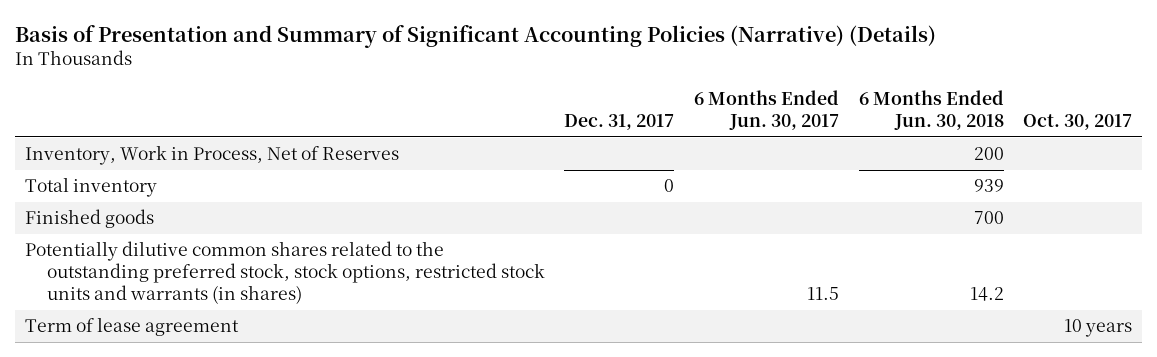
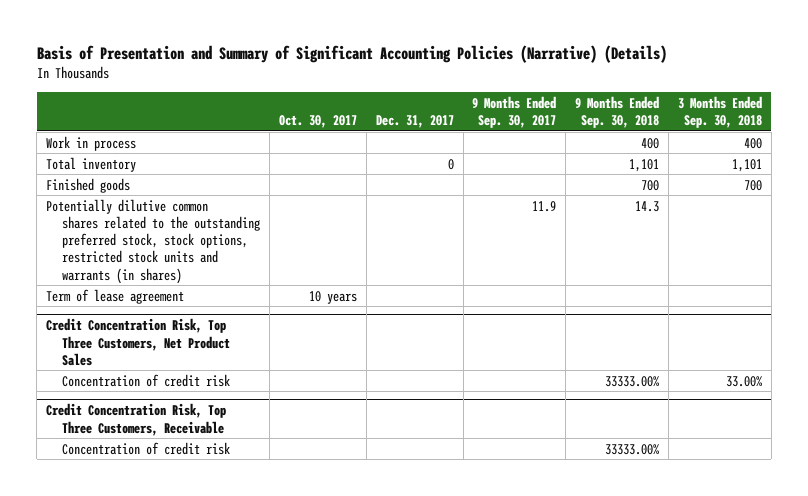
[693,89,839,130] 6 Months Ended Jun. 30, 2017 -> none
[858,89,1004,130] 6 Months Ended Jun. 30, 2018 -> none
none -> [472,95,557,129] 9 Months Ended Sep. 30, 2017
none -> [575,95,660,129] 9 Months Ended Sep. 30, 2018
none -> [677,95,762,129] 3 Months Ended Sep. 30, 2018
[24,145,399,166] Inventory, Work in Process, Net of Reserves -> [46,135,137,151] Work in process
none -> [46,318,231,366] Credit Concentration Risk, Top Three Customers, Net Product Sales
none -> [62,373,231,387] Concentration of credit risk
none -> [46,403,227,436] Credit Concentration Risk, Top Three Customers, Receivable
none -> [62,441,231,455] Concentration of credit risk

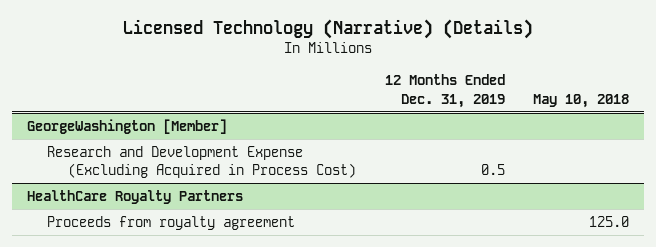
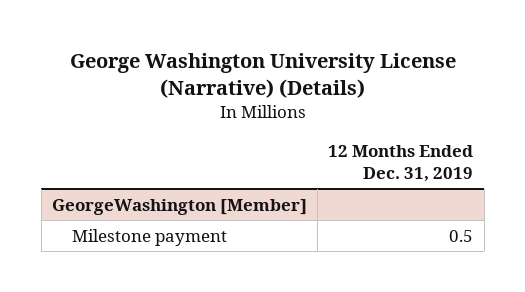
[122,19,533,40] Licensed Technology (Narrative) (Details) -> [69,52,456,98] George Washington University License (Narrative) (Details)
[533,93,630,108] May 10, 2018 -> none
[26,189,243,204] HealthCare Royalty Partners -> none
[47,215,296,230] Proceeds from royalty agreement -> none
[47,145,357,179] Research and Development Expense (Excluding Acquired in Process Cost) -> [72,228,228,246] Milestone payment

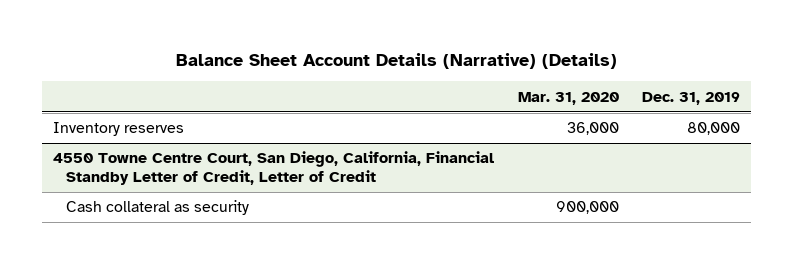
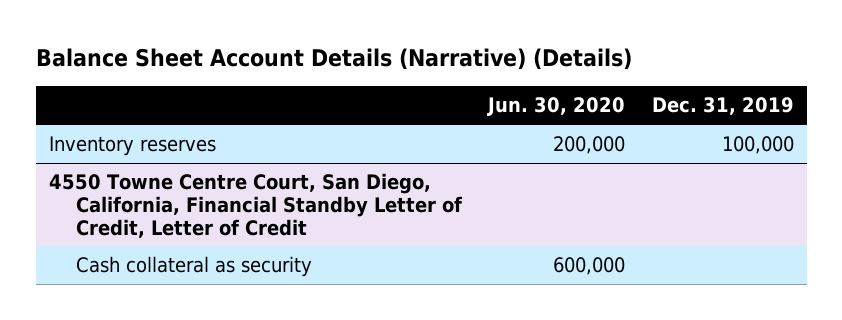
[517,91,619,105] Mar. 31, 2020 -> none
none -> [487,97,626,117] Jun. 30, 2020
[686,122,740,136] 80,000 -> [721,136,794,155] 100,000

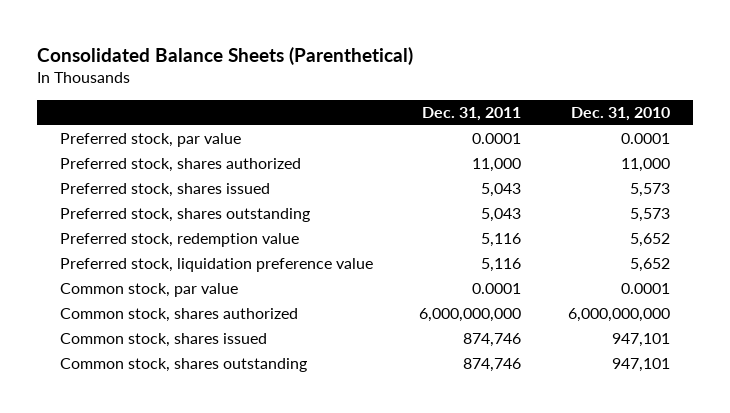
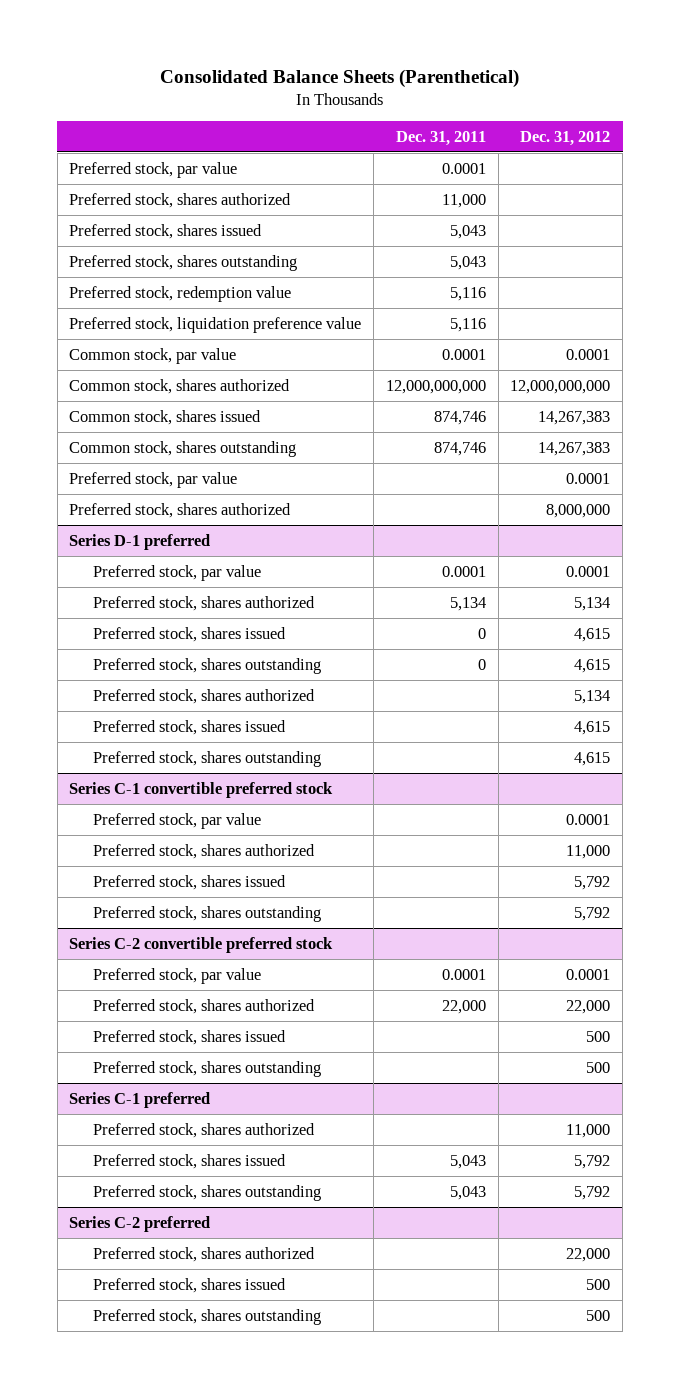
[570,107,670,122] Dec. 31, 2010 -> none
none -> [520,130,611,146] Dec. 31, 2012
[419,308,522,323] 6,000,000,000 -> [385,379,486,394] 12,000,000,000
none -> [69,471,238,488] Preferred stock, par value
none -> [69,502,292,518] Preferred stock, shares authorized
none -> [69,533,211,550] Series D-1 preferred
none -> [92,564,261,581] Preferred stock, par value
none -> [92,595,315,611] Preferred stock, shares authorized
none -> [92,626,286,642] Preferred stock, shares issued
none -> [92,657,321,674] Preferred stock, shares outstanding
none -> [92,688,315,704] Preferred stock, shares authorized
none -> [92,719,286,735] Preferred stock, shares issued
none -> [92,750,321,767] Preferred stock, shares outstanding
none -> [69,781,334,798] Series C-1 convertible preferred stock
none -> [92,812,261,829] Preferred stock, par value
none -> [92,843,315,859] Preferred stock, shares authorized
none -> [92,874,286,890] Preferred stock, shares issued
none -> [92,905,321,922] Preferred stock, shares outstanding
none -> [69,936,334,953] Series C-2 convertible preferred stock
none -> [92,967,261,984] Preferred stock, par value
none -> [92,998,315,1014] Preferred stock, shares authorized
none -> [92,1029,286,1045] Preferred stock, shares issued
none -> [92,1060,321,1077] Preferred stock, shares outstanding
none -> [69,1091,211,1108] Series C-1 preferred
none -> [92,1122,315,1138] Preferred stock, shares authorized
none -> [92,1153,286,1169] Preferred stock, shares issued
none -> [92,1184,321,1201] Preferred stock, shares outstanding
none -> [69,1215,211,1232] Series C-2 preferred
none -> [92,1246,315,1262] Preferred stock, shares authorized
none -> [92,1277,286,1293] Preferred stock, shares issued
none -> [92,1308,321,1325] Preferred stock, shares outstanding

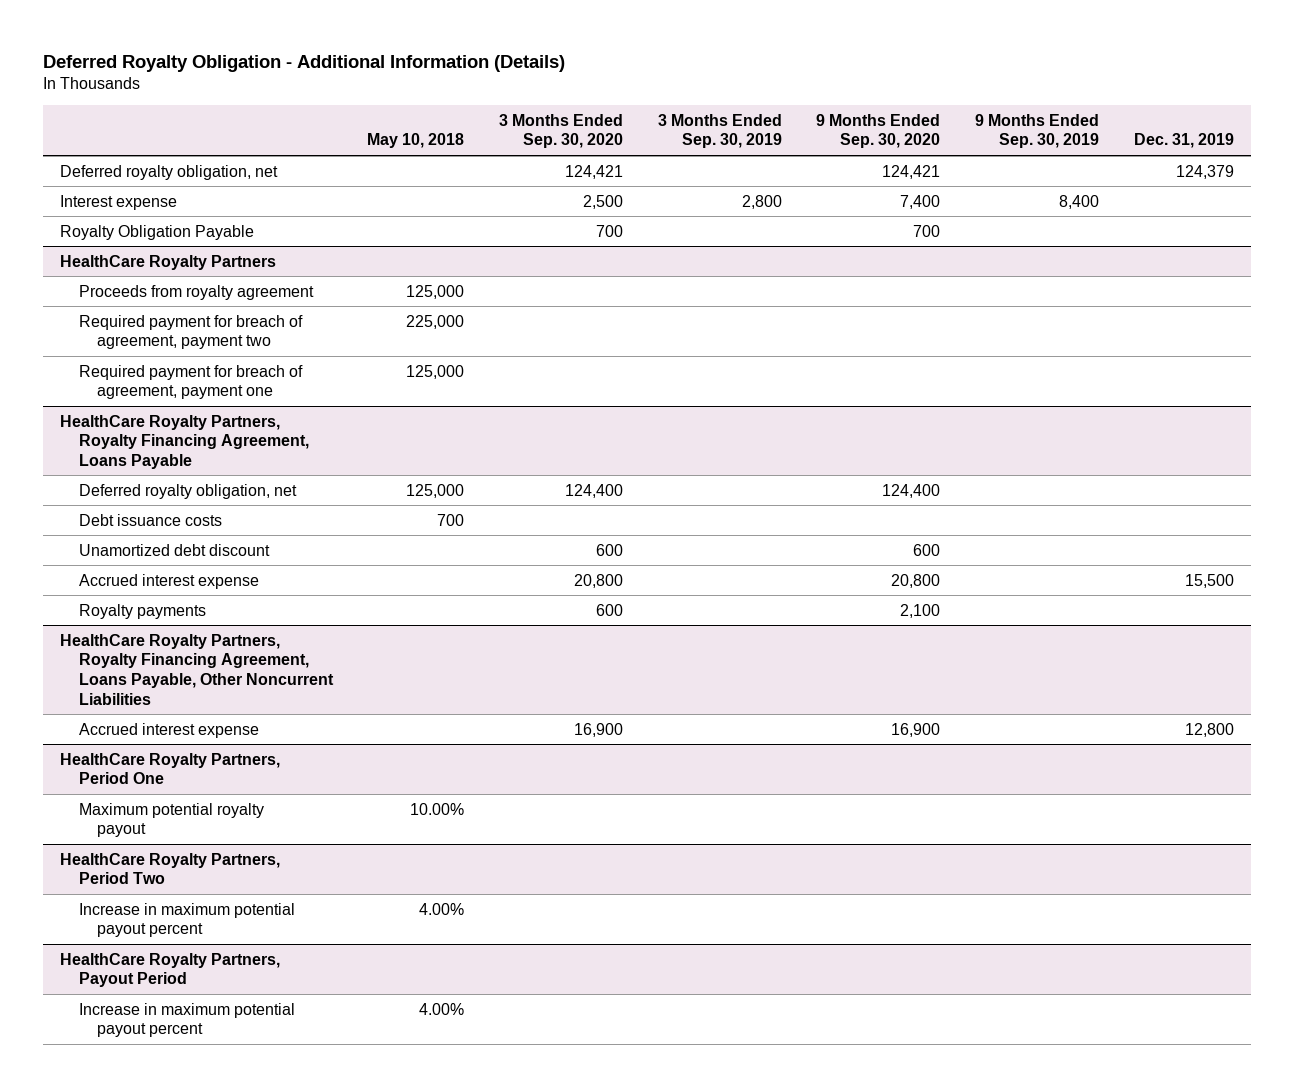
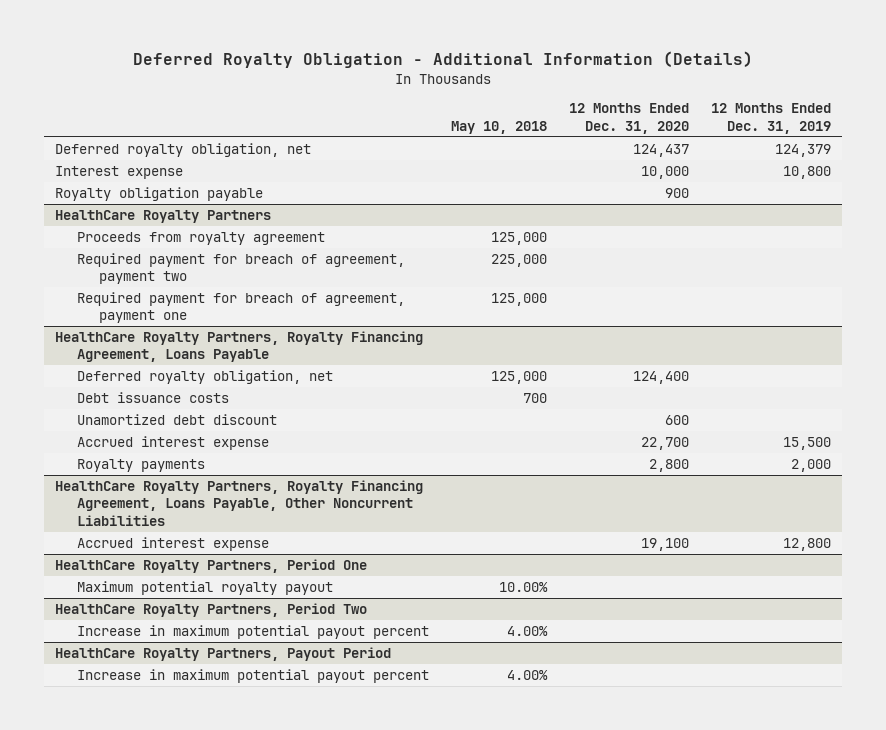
[499,113,624,149] 3 Months Ended Sep. 30, 2020 -> none
[657,113,782,149] 3 Months Ended Sep. 30, 2019 -> none
[816,113,941,149] 9 Months Ended Sep. 30, 2020 -> none
[975,113,1100,149] 9 Months Ended Sep. 30, 2019 -> none
[1133,133,1234,149] Dec. 31, 2019 -> none
none -> [568,103,689,134] 12 Months Ended Dec. 31, 2020
none -> [710,103,831,134] 12 Months Ended Dec. 31, 2019
[60,224,255,240] Royalty Obligation Payable -> [54,186,263,201] Royalty obligation payable

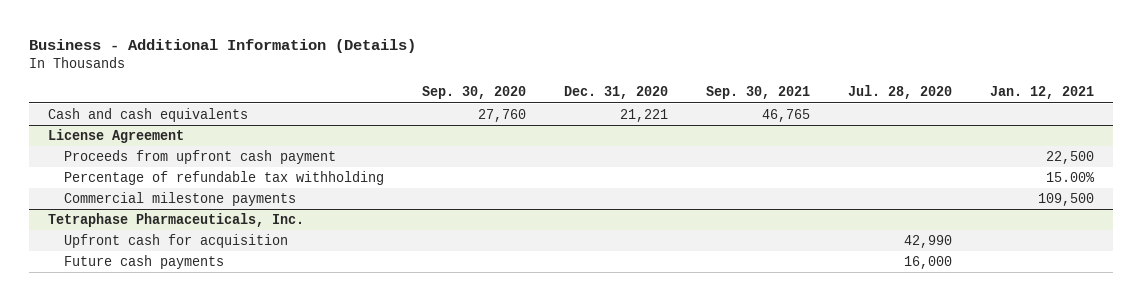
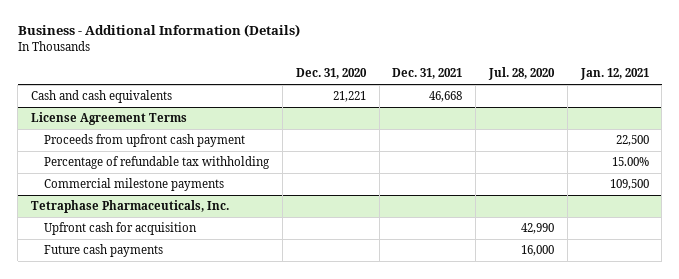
[421,86,526,100] Sep. 30, 2020 -> none
[705,86,810,100] Sep. 30, 2021 -> none
none -> [392,68,463,80] Dec. 31, 2021
[48,129,185,144] License Agreement -> [30,112,187,126] License Agreement Terms

